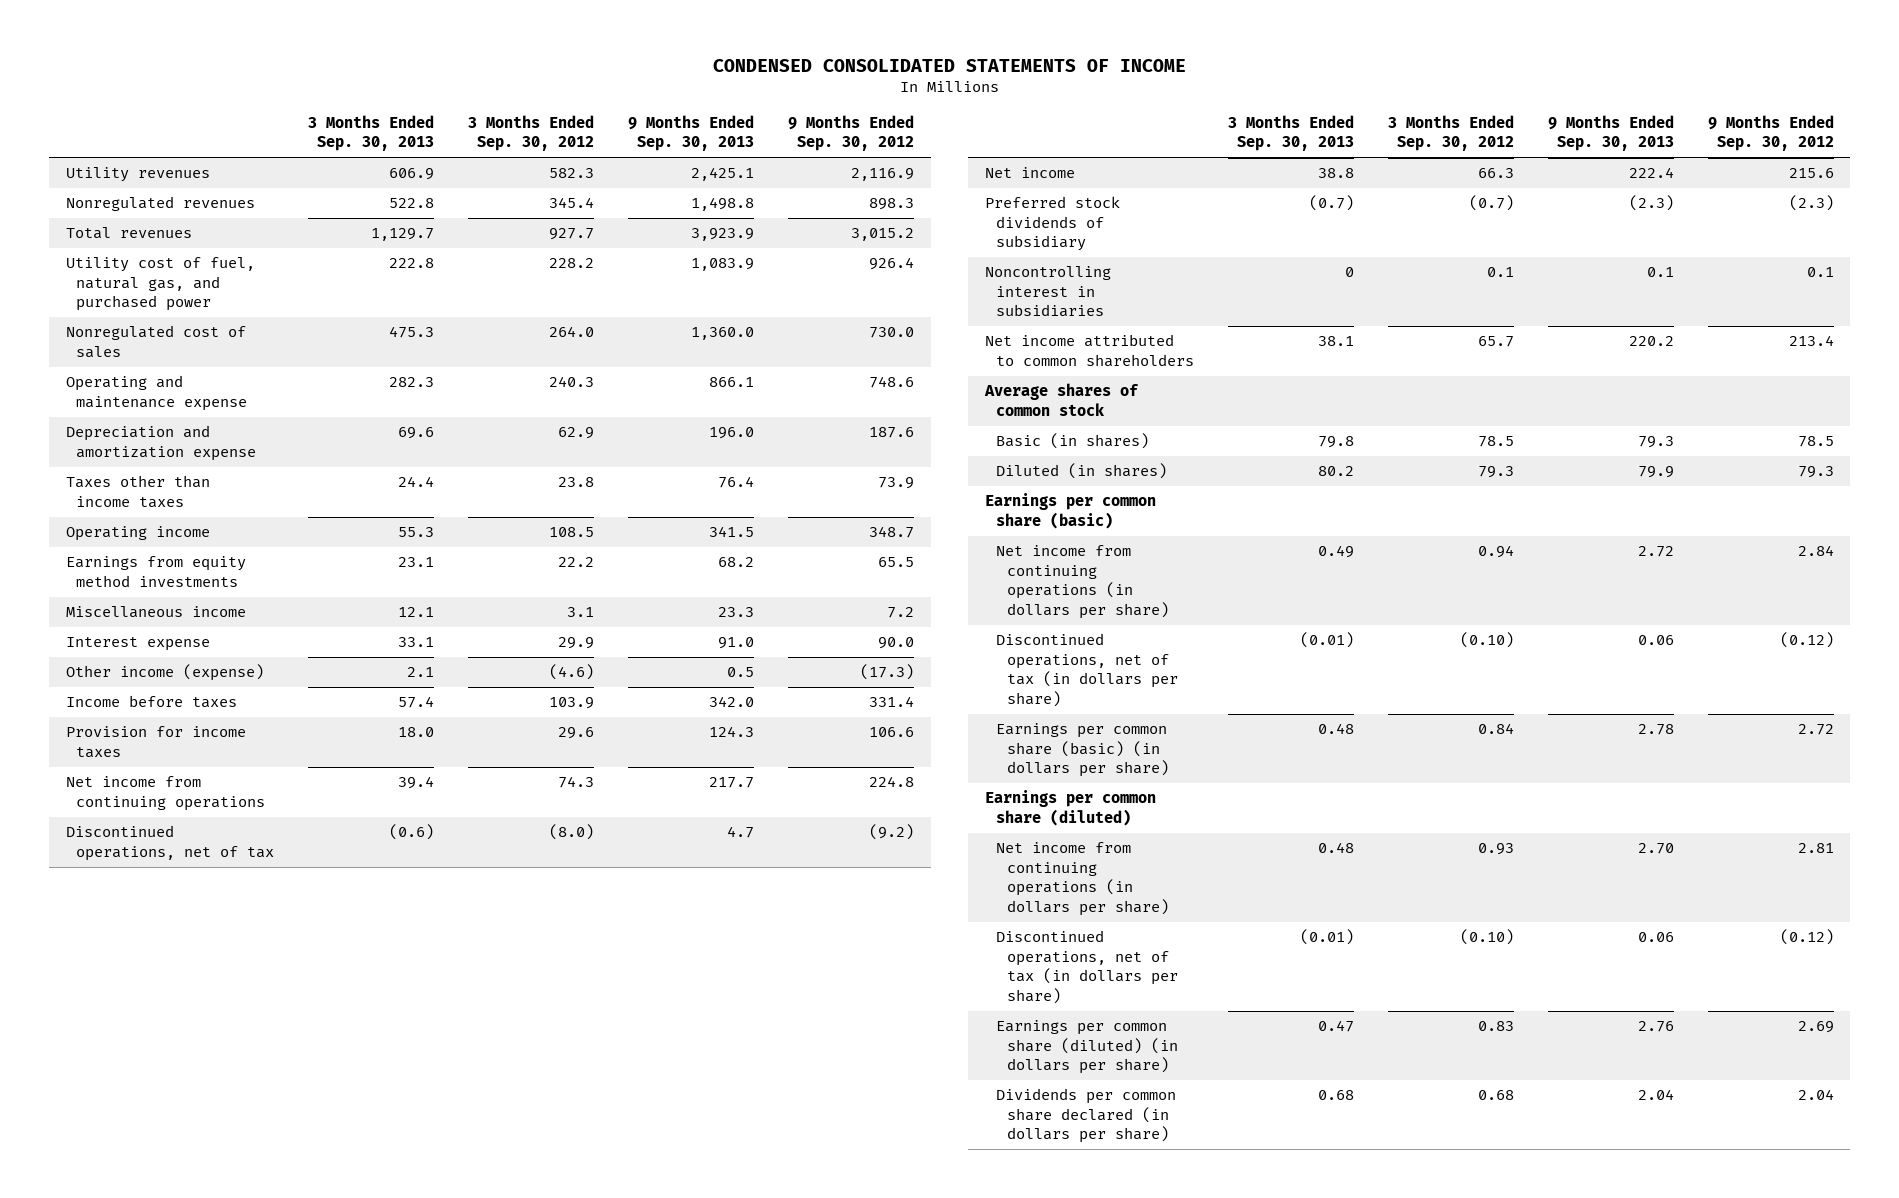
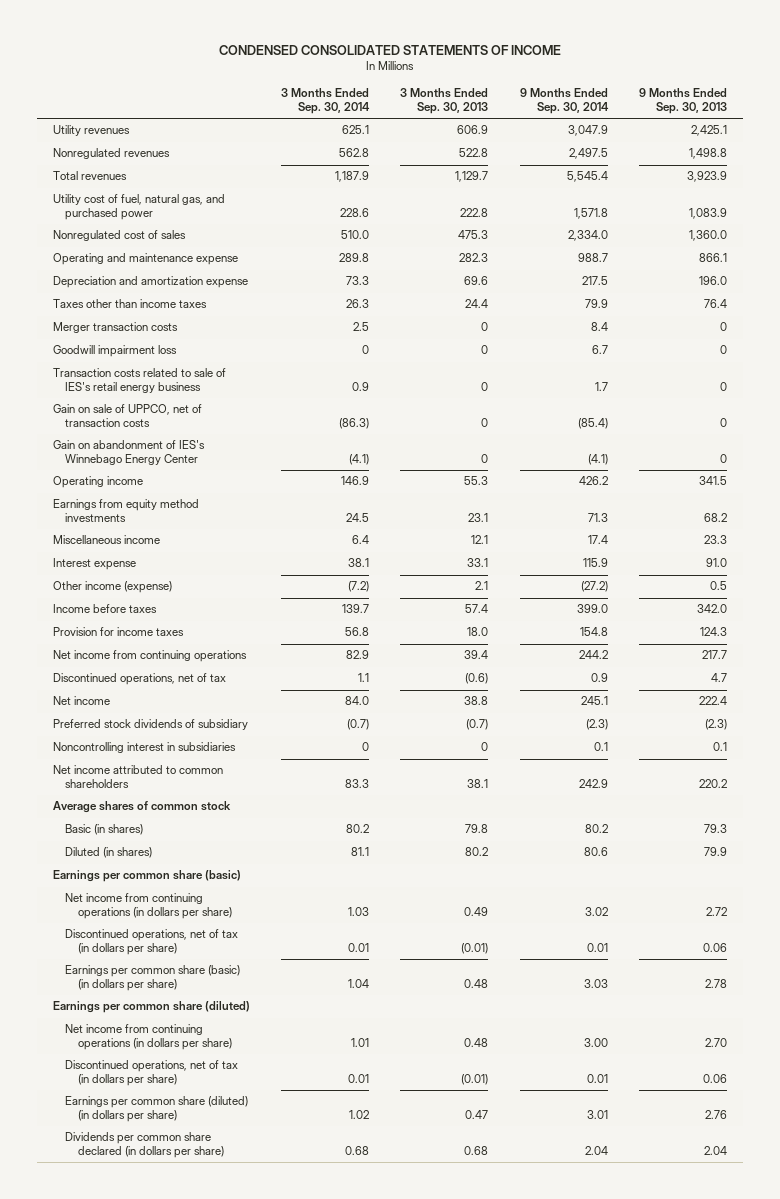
[468,114,595,152] 3 Months Ended Sep. 30, 2012 -> none
[787,114,914,152] 9 Months Ended Sep. 30, 2012 -> none
none -> [281,88,371,115] 3 Months Ended Sep. 30, 2014
none -> [519,88,609,115] 9 Months Ended Sep. 30, 2014
none -> [52,322,178,334] Merger transaction costs
none -> [52,345,177,358] Goodwill impairment loss
none -> [52,368,226,394] Transaction costs related to sale of IES's retail energy business
none -> [52,404,202,428] Gain on sale of UPPCO, net of transaction costs
none -> [52,440,205,466] Gain on abandonment of IES's Winnebago Energy Center

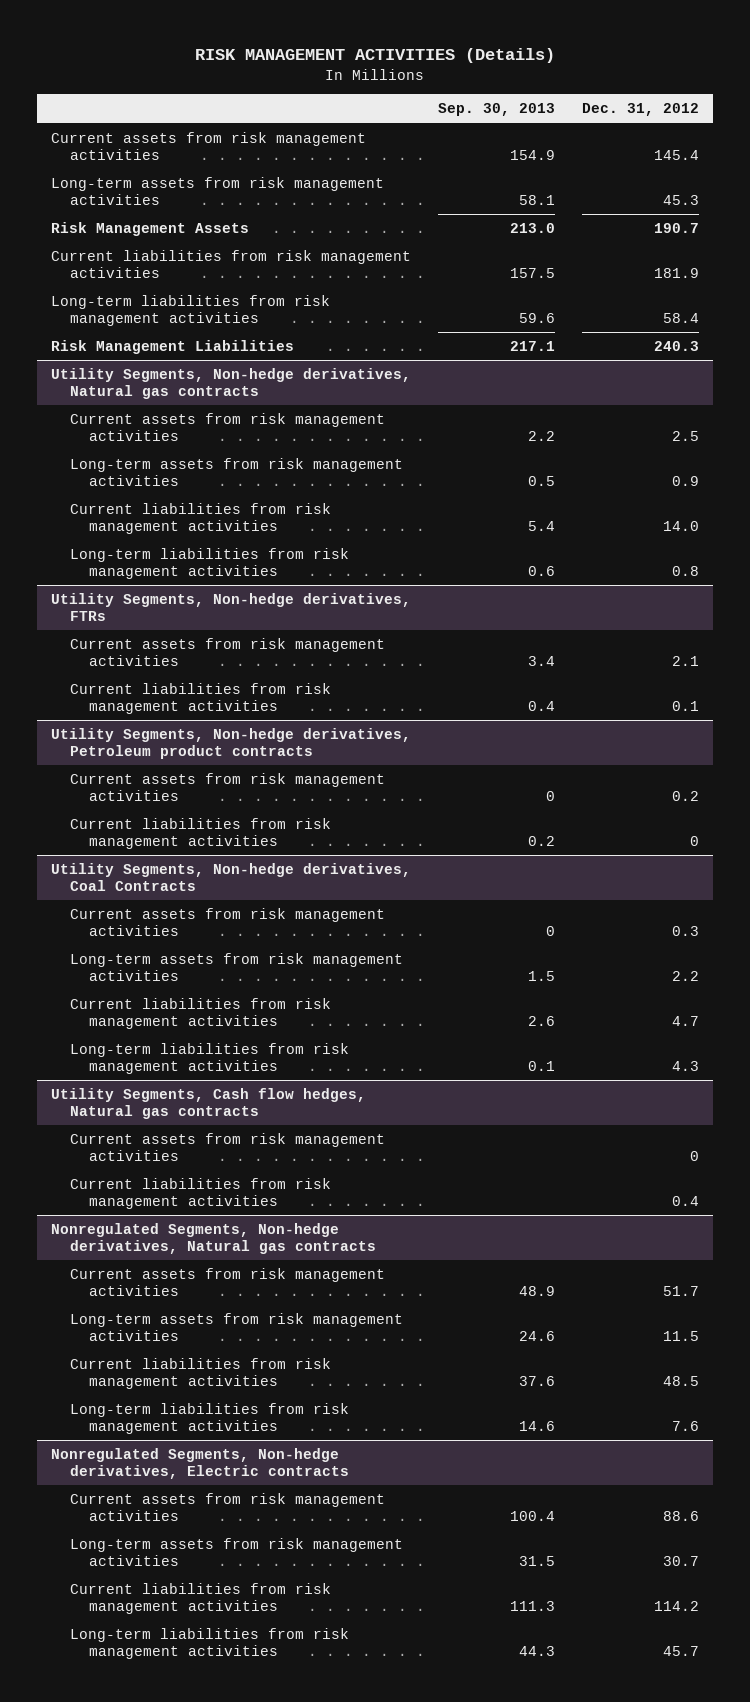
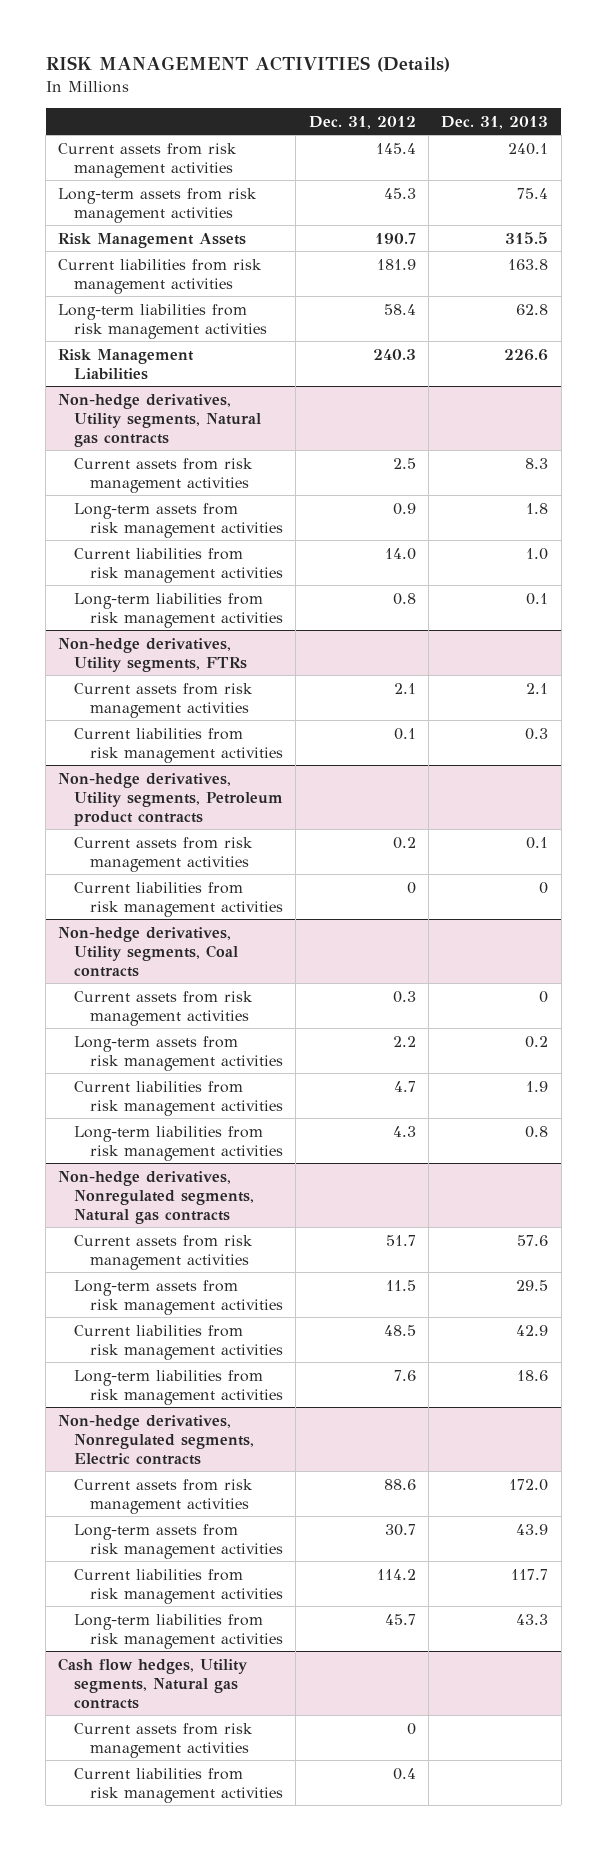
[438,103,556,117] Sep. 30, 2013 -> none
none -> [441,115,549,129] Dec. 31, 2013
[50,368,411,399] Utility Segments, Non-hedge derivatives, Natural gas contracts -> [58,393,261,447] Non-hedge derivatives, Utility segments, Natural gas contracts
[50,593,411,621] Utility Segments, Non-hedge derivatives, FTRs -> [58,637,247,672] Non-hedge derivatives, Utility segments, FTRs
[50,728,411,759] Utility Segments, Non-hedge derivatives, Petroleum product contracts -> [58,772,283,826] Non-hedge derivatives, Utility segments, Petroleum product contracts
[50,863,411,891] Utility Segments, Non-hedge derivatives, Coal Contracts -> [58,926,238,977] Non-hedge derivatives, Utility segments, Coal contracts
[50,1088,366,1119] Utility Segments, Cash flow hedges, Natural gas contracts -> none
[69,1133,385,1161] Current assets from risk management activities -> none
[69,1178,331,1209] Current liabilities from risk management activities -> none
[50,1223,376,1254] Nonregulated Segments, Non-hedge derivatives, Natural gas contracts -> [58,1170,254,1224] Non-hedge derivatives, Nonregulated segments, Natural gas contracts
[50,1448,349,1479] Nonregulated Segments, Non-hedge derivatives, Electric contracts -> [58,1414,254,1465] Non-hedge derivatives, Nonregulated segments, Electric contracts
none -> [58,1657,249,1709] Cash flow hedges, Utility segments, Natural gas contracts
none -> [73,1722,253,1758] Current assets from risk management activities
none -> [73,1767,283,1803] Current liabilities from risk management activities

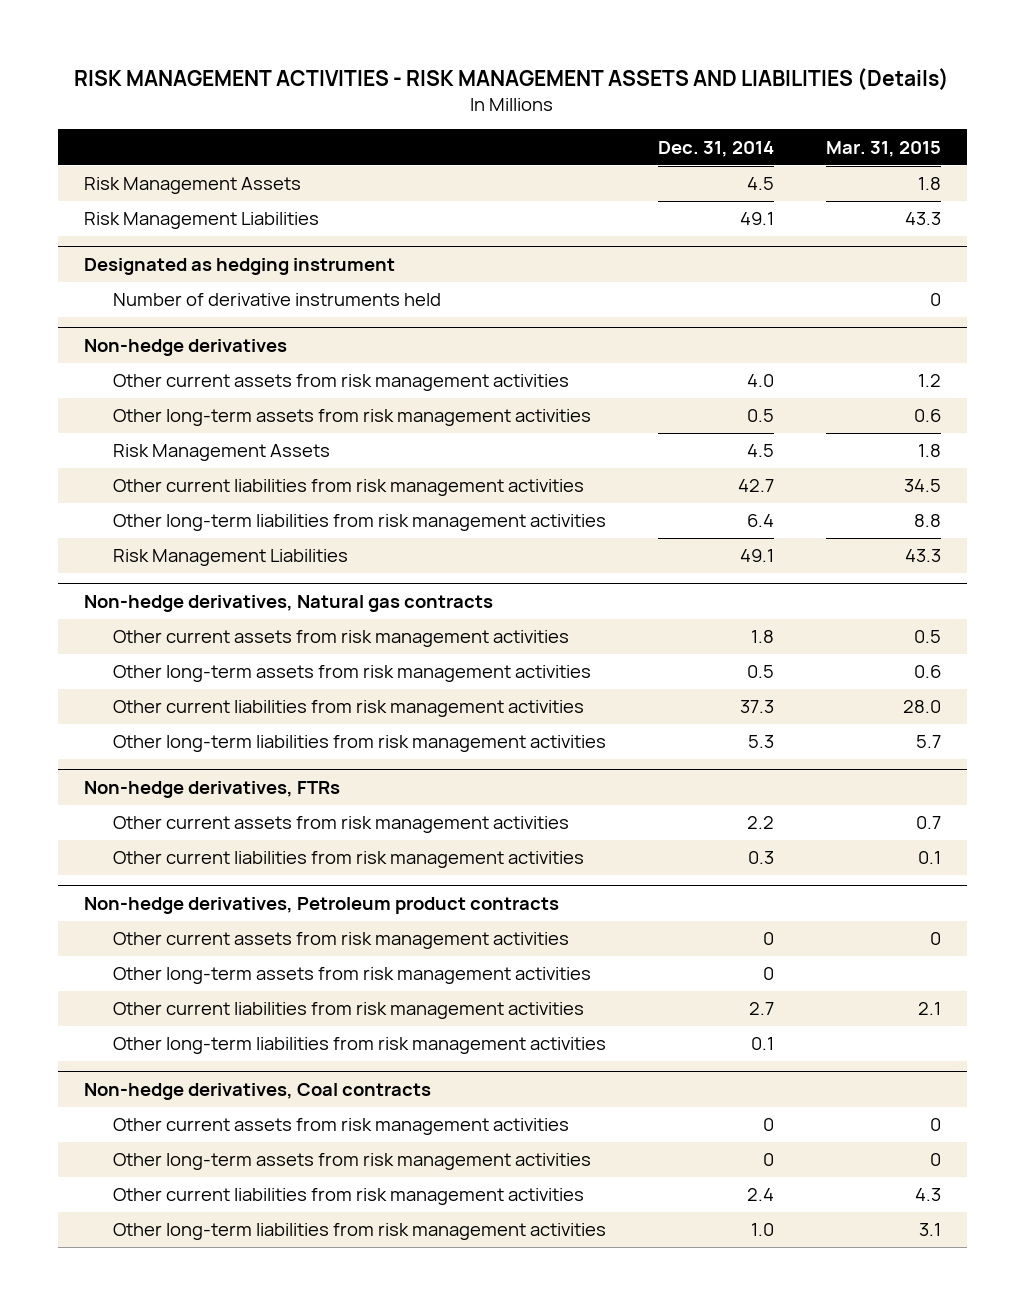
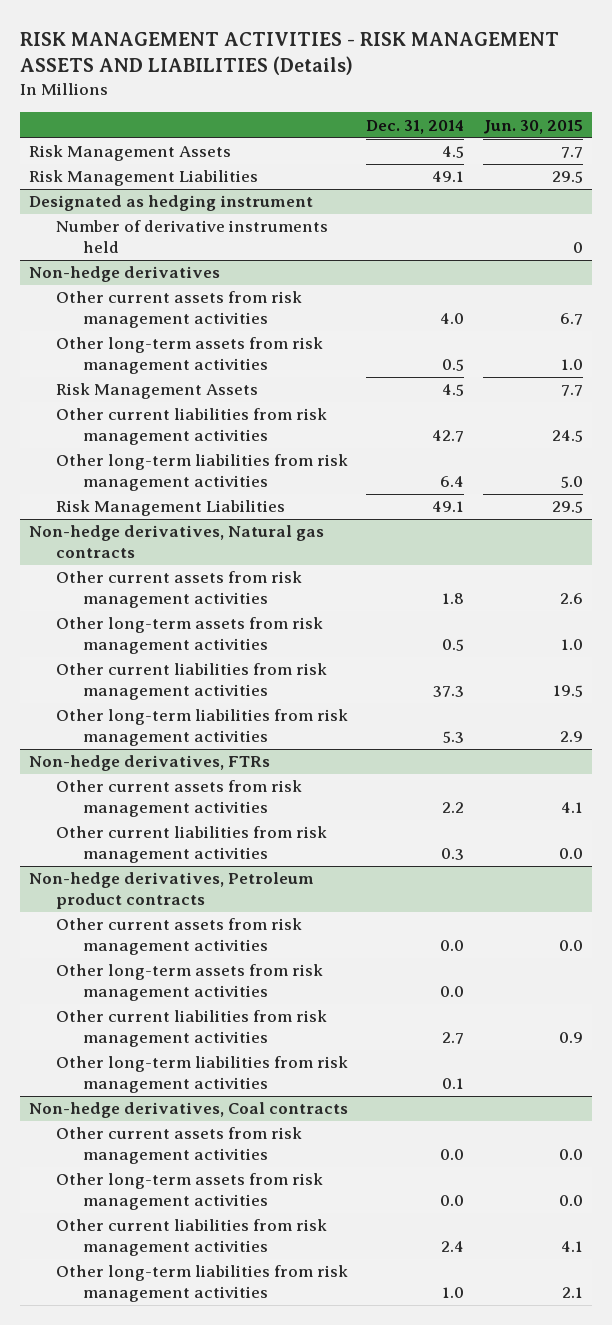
[825,140,941,157] Mar. 31, 2015 -> none
none -> [482,119,583,134] Jun. 30, 2015
[762,932,774,946] 0 -> [440,939,465,951] 0.0
[762,967,774,981] 0 -> [440,985,465,997] 0.0
[762,1118,774,1132] 0 -> [440,1148,465,1160] 0.0
[762,1153,774,1167] 0 -> [440,1194,465,1206] 0.0

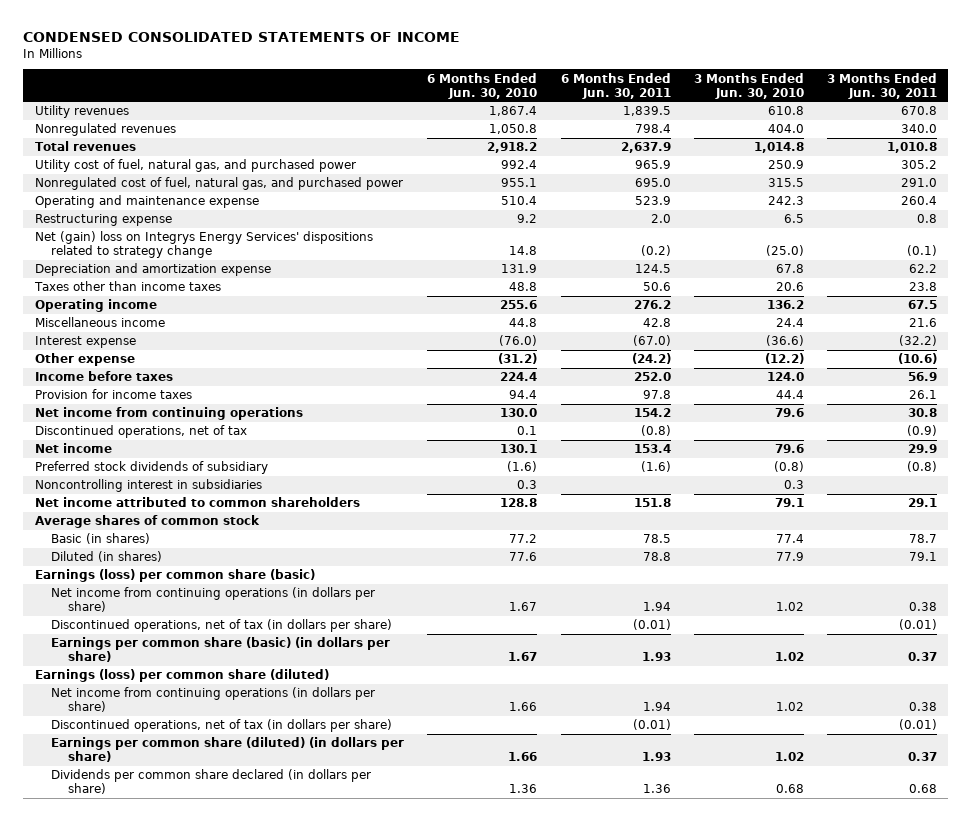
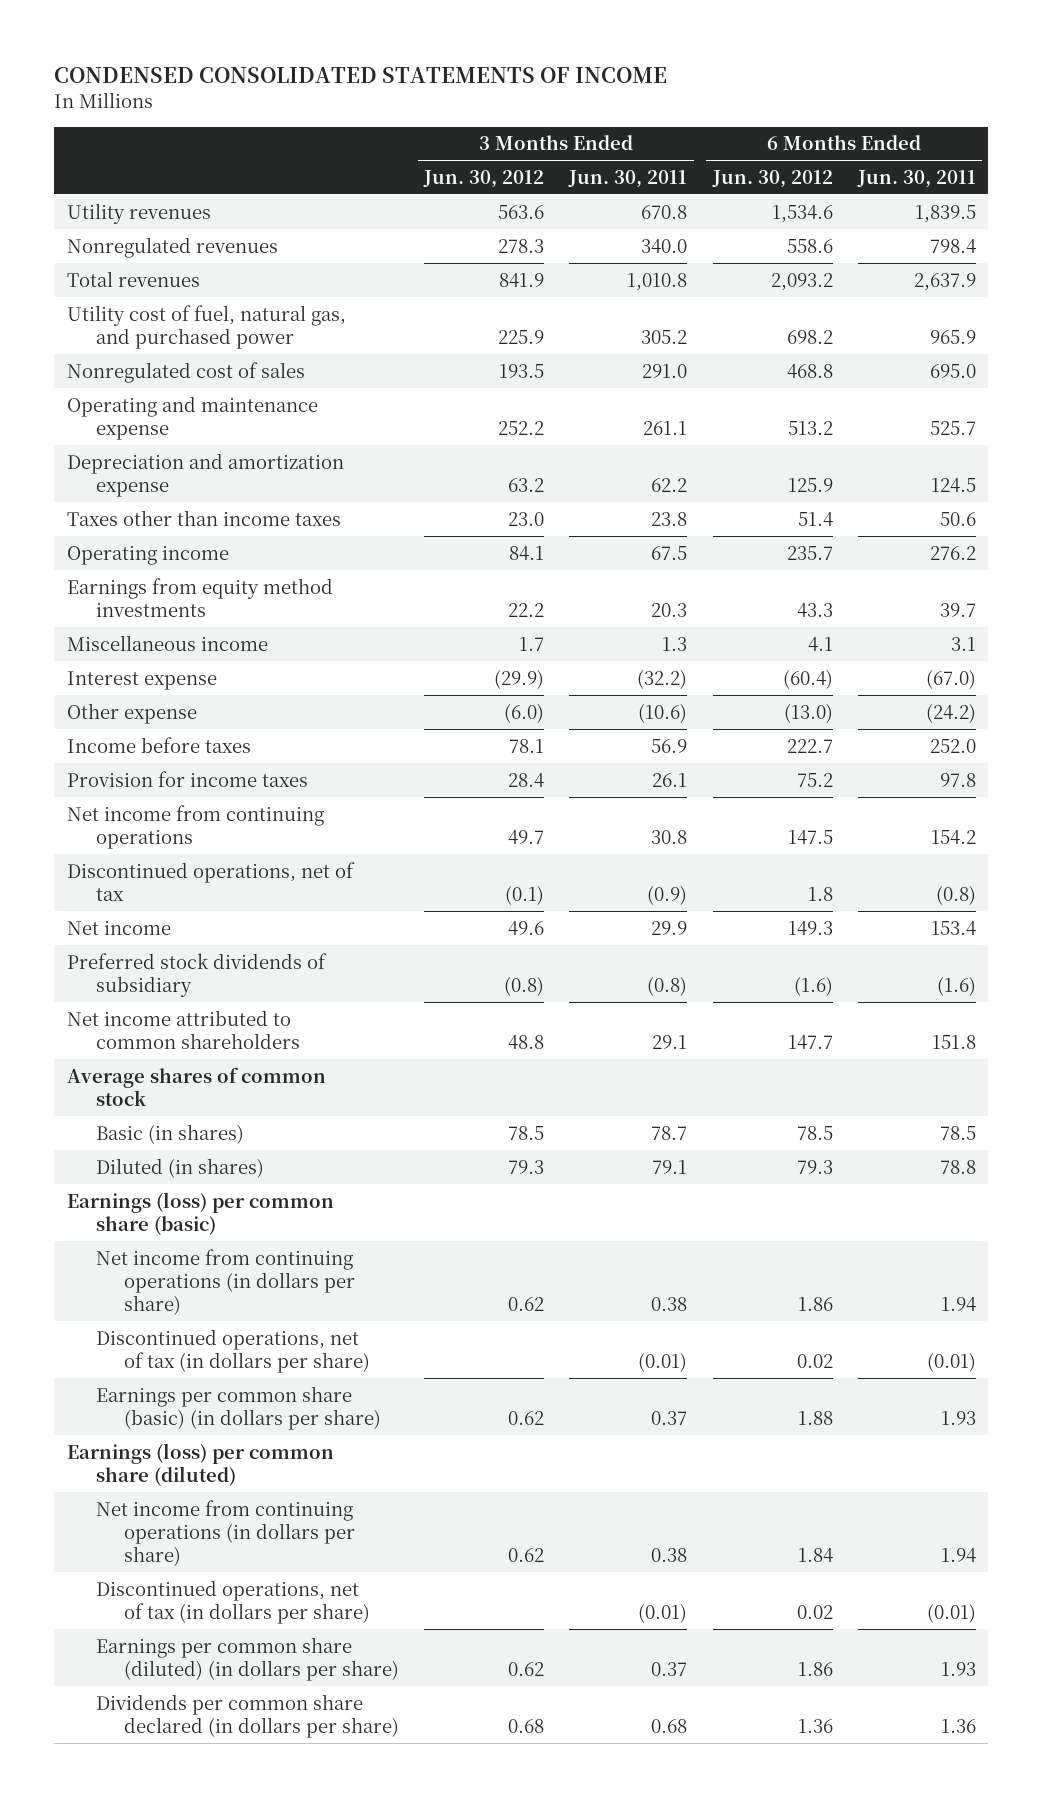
[427,72,538,99] 6 Months Ended Jun. 30, 2010 -> none
[693,72,804,99] 3 Months Ended Jun. 30, 2010 -> none
none -> [423,169,545,188] Jun. 30, 2012
none -> [711,169,833,188] Jun. 30, 2012
[34,214,172,227] Restructuring expense -> none
[34,231,373,259] Net (gain) loss on Integrys Energy Services' dispositions related to strategy change -> none
[34,177,403,191] Nonregulated cost of fuel, natural gas, and purchased power -> [66,361,305,383] Nonregulated cost of sales
[634,196,671,206] 523.9 -> [929,420,976,435] 525.7
[900,196,937,206] 260.4 -> [643,420,688,435] 261.1
none -> [66,577,333,617] Earnings from equity method investments
[642,318,671,328] 42.8 -> [950,636,976,651] 3.1
[908,318,937,328] 21.6 -> [662,636,688,651] 1.3
[34,479,262,493] Noncontrolling interest in subsidiaries -> none

